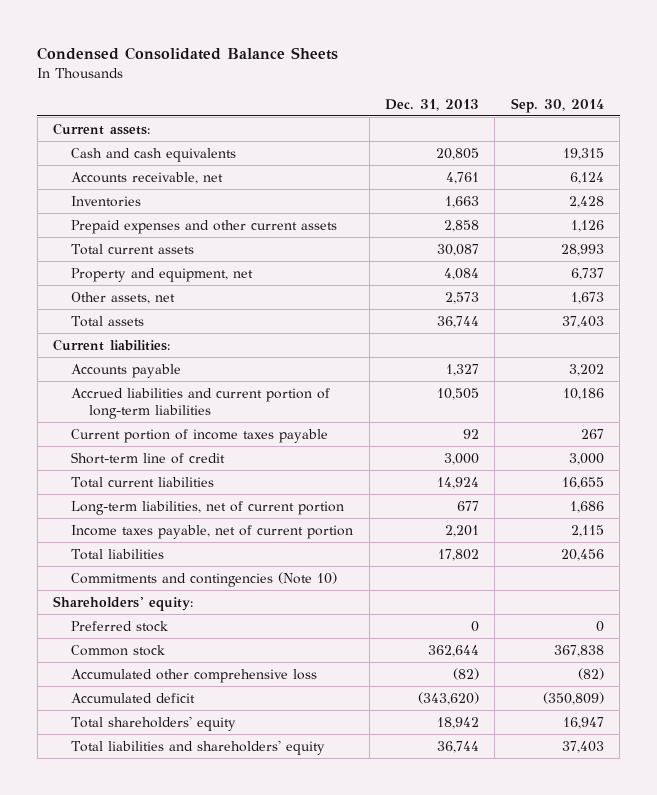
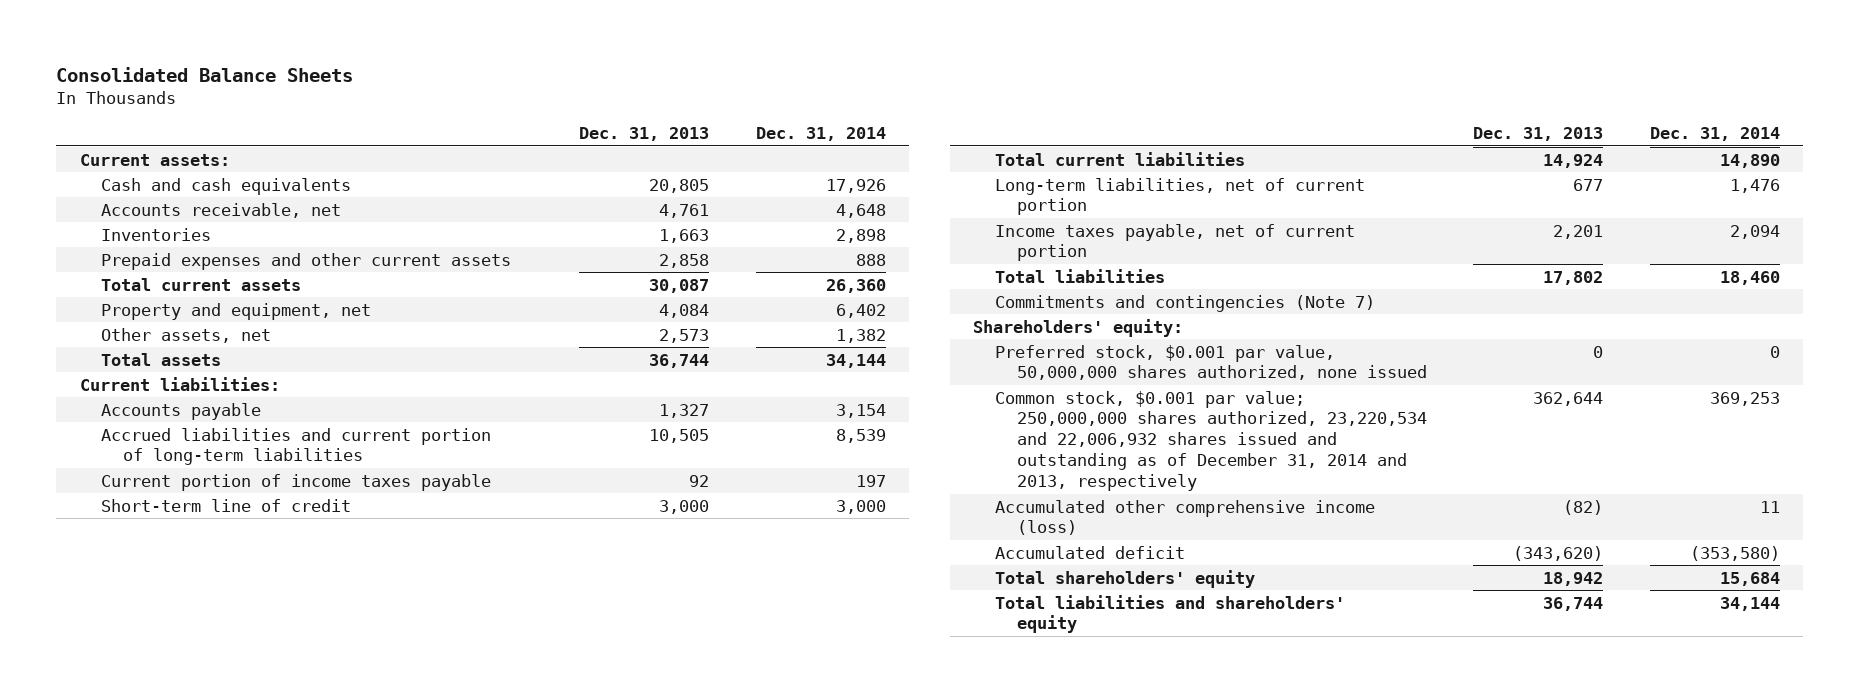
[37,46,339,60] Condensed Consolidated Balance Sheets -> [56,66,354,82] Consolidated Balance Sheets
[510,97,604,113] Sep. 30, 2014 -> none
none -> [755,126,886,141] Dec. 31, 2014
[71,572,338,588] Commitments and contingencies (Note 10) -> [995,294,1376,312] Commitments and contingencies (Note 7)
[71,621,169,633] Preferred stock -> [995,344,1427,381] Preferred stock, $0.001 par value, 50,000,000 shares authorized, none issued
[71,645,166,657] Common stock -> [995,390,1427,492] Common stock, $0.001 par value; 250,000,000 shares authorized, 23,220,534 and 22,006,932 shares issued and outstanding as of December 31, 2014 and 2013, respectively
[71,669,318,684] Accumulated other comprehensive loss -> [995,499,1376,536] Accumulated other comprehensive income (loss)

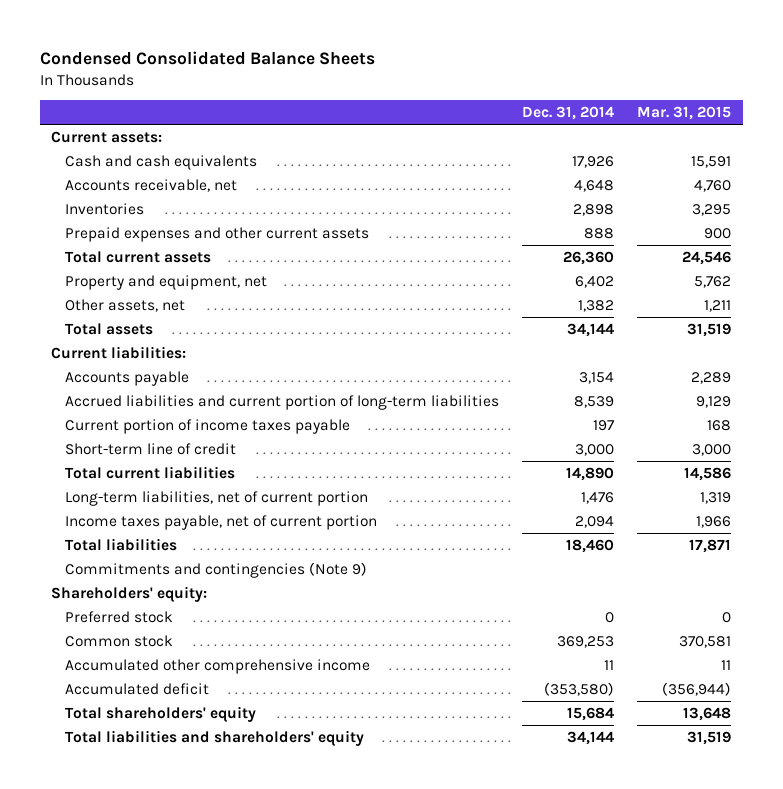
[56,66,354,82] Consolidated Balance Sheets -> [40,50,376,65] Condensed Consolidated Balance Sheets
[579,126,710,141] Dec. 31, 2013 -> none
none -> [637,105,732,120] Mar. 31, 2015
[995,294,1376,312] Commitments and contingencies (Note 7) -> [65,562,368,579] Commitments and contingencies (Note 9)
[995,344,1427,381] Preferred stock, $0.001 par value, 50,000,000 shares authorized, none issued -> [65,611,174,624] Preferred stock
[995,390,1427,492] Common stock, $0.001 par value; 250,000,000 shares authorized, 23,220,534 and 22,006,932 shares issued and outstanding as of December 31, 2014 and 2013, respectively -> [65,635,174,648] Common stock
[995,499,1376,536] Accumulated other comprehensive income (loss) -> [65,659,371,675] Accumulated other comprehensive income

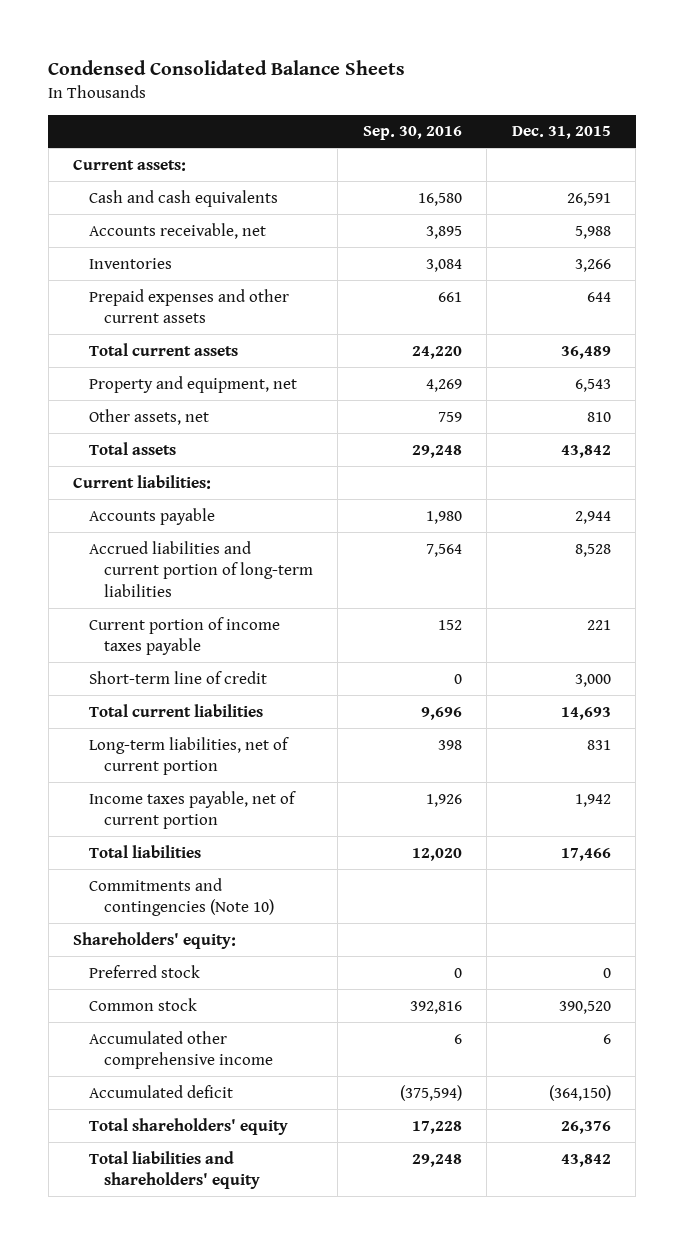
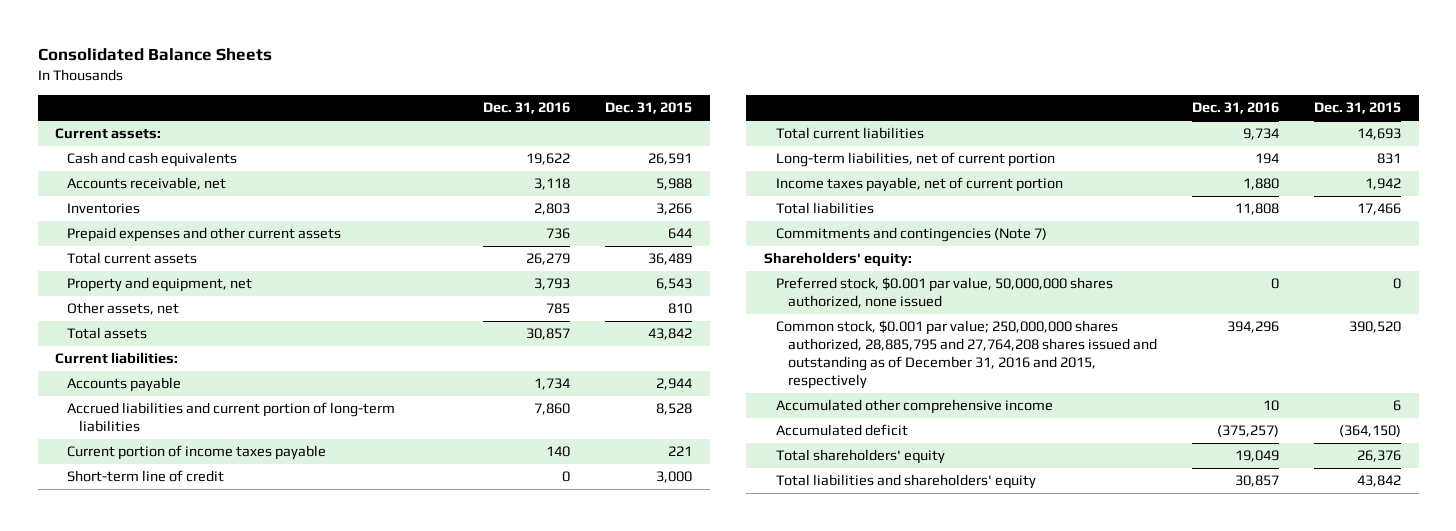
[48,59,406,75] Condensed Consolidated Balance Sheets -> [37,48,272,62] Consolidated Balance Sheets
[362,126,462,141] Sep. 30, 2016 -> none
none -> [482,102,570,115] Dec. 31, 2016
[88,877,274,917] Commitments and contingencies (Note 10) -> [775,227,1047,243] Commitments and contingencies (Note 7)
[88,964,200,978] Preferred stock -> [775,277,1113,309] Preferred stock, $0.001 par value, 50,000,000 shares authorized, none issued
[88,997,197,1011] Common stock -> [775,320,1157,389] Common stock, $0.001 par value; 250,000,000 shares authorized, 28,885,795 and 27,764,208 shares issued and outstanding as of December 31, 2016 and 2015, respectively

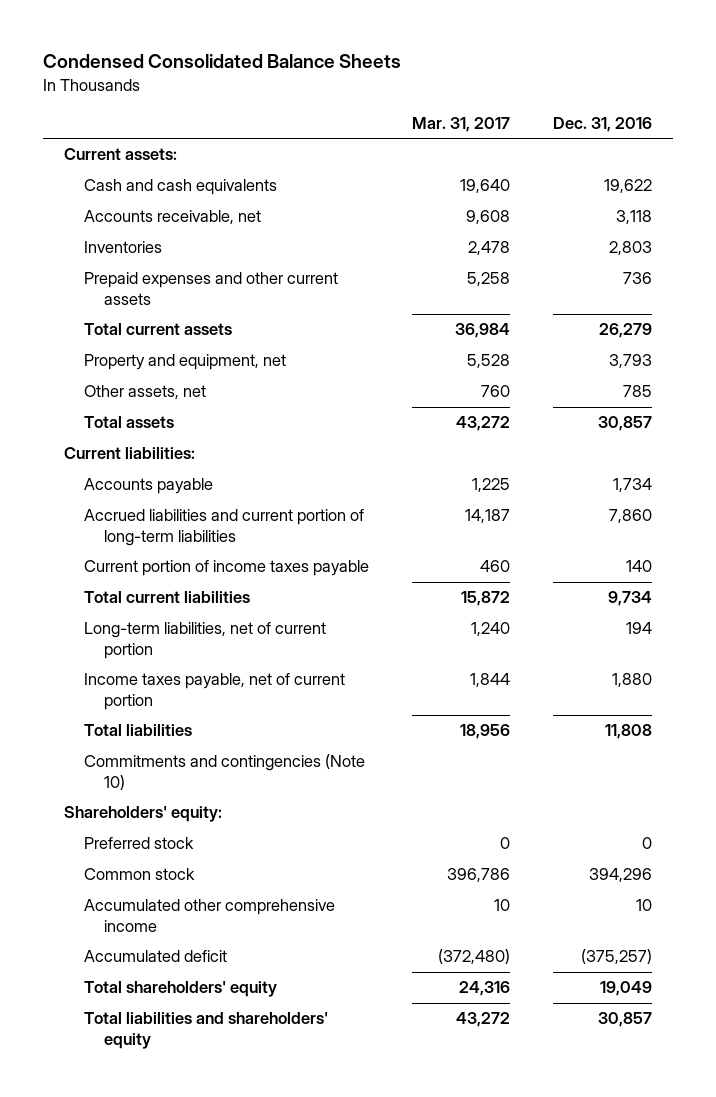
[37,48,272,62] Consolidated Balance Sheets -> [42,54,401,69] Condensed Consolidated Balance Sheets
[605,102,693,115] Dec. 31, 2015 -> none
none -> [411,116,510,132] Mar. 31, 2017
[67,470,225,483] Short-term line of credit -> none
[775,227,1047,243] Commitments and contingencies (Note 7) -> [84,754,366,791] Commitments and contingencies (Note 10)
[775,277,1113,309] Preferred stock, $0.001 par value, 50,000,000 shares authorized, none issued -> [84,837,195,850] Preferred stock
[775,320,1157,389] Common stock, $0.001 par value; 250,000,000 shares authorized, 28,885,795 and 27,764,208 shares issued and outstanding as of December 31, 2016 and 2015, respectively -> [84,868,196,881] Common stock

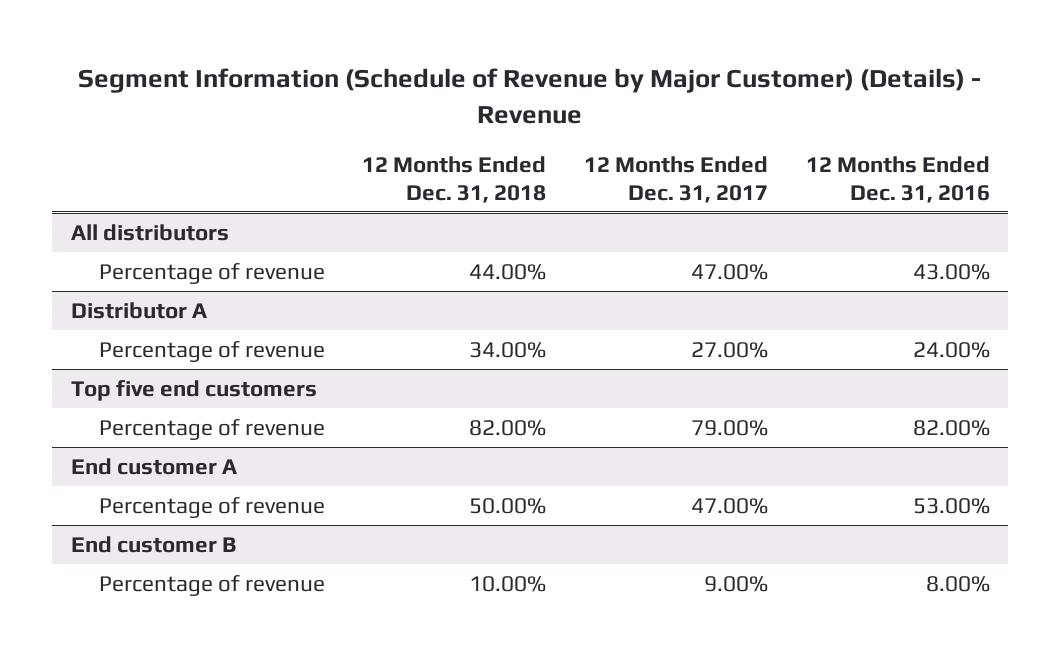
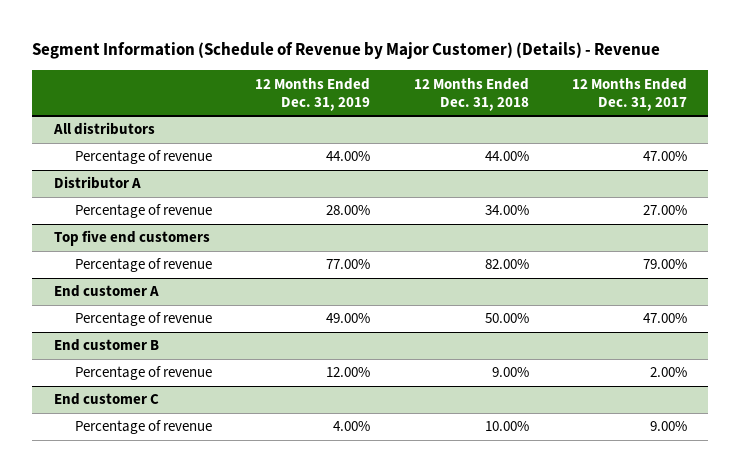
[805,156,990,203] 12 Months Ended Dec. 31, 2016 -> none
none -> [255,77,371,111] 12 Months Ended Dec. 31, 2019
none -> [75,366,213,381] Percentage of revenue
none -> [53,393,159,406] End customer C

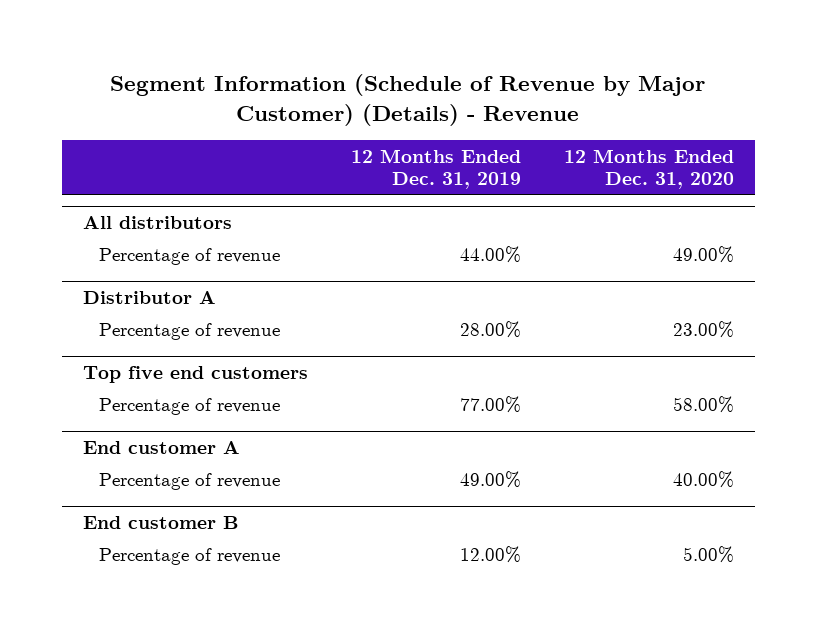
[413,77,529,111] 12 Months Ended Dec. 31, 2018 -> none
[571,77,687,111] 12 Months Ended Dec. 31, 2017 -> none
none -> [563,148,734,189] 12 Months Ended Dec. 31, 2020
[53,393,159,406] End customer C -> none
[75,420,213,435] Percentage of revenue -> none

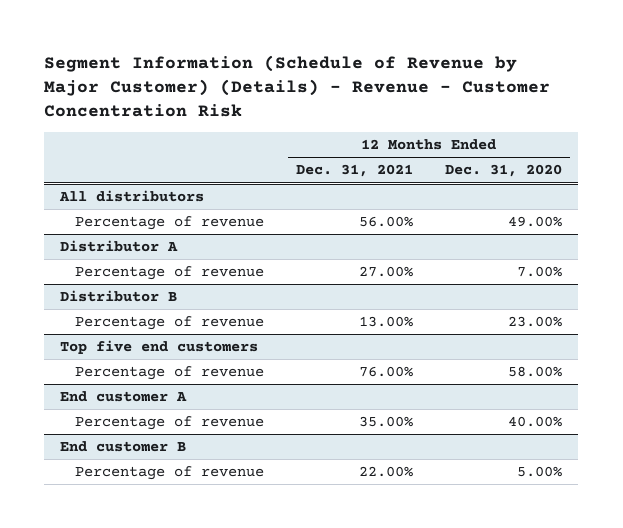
[110,74,706,126] Segment Information (Schedule of Revenue by Major Customer) (Details) - Revenue -> [44,55,551,118] Segment Information (Schedule of Revenue by Major Customer) (Details) - Revenue - Customer Concentration Risk
[350,148,521,189] 12 Months Ended Dec. 31, 2019 -> none
none -> [295,164,413,178] Dec. 31, 2021
none -> [74,266,264,281] Percentage of revenue
none -> [60,290,178,303] Distributor B

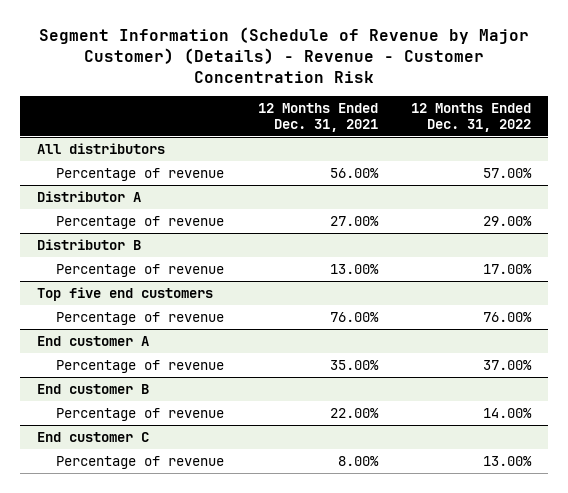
[445,164,563,178] Dec. 31, 2020 -> none
none -> [411,102,532,132] 12 Months Ended Dec. 31, 2022
none -> [36,431,149,442] End customer C
none -> [55,455,224,469] Percentage of revenue

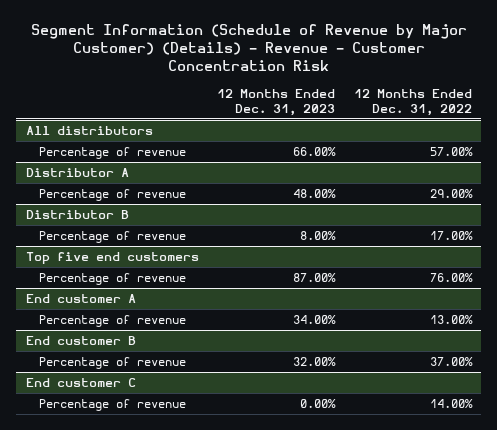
[257,102,378,132] 12 Months Ended Dec. 31, 2021 -> none
none -> [217,89,336,116] 12 Months Ended Dec. 31, 2023
[483,359,533,370] 37.00% -> [429,314,473,324] 13.00%
[483,407,533,418] 14.00% -> [429,356,473,366] 37.00%
[483,455,533,466] 13.00% -> [429,398,473,408] 14.00%

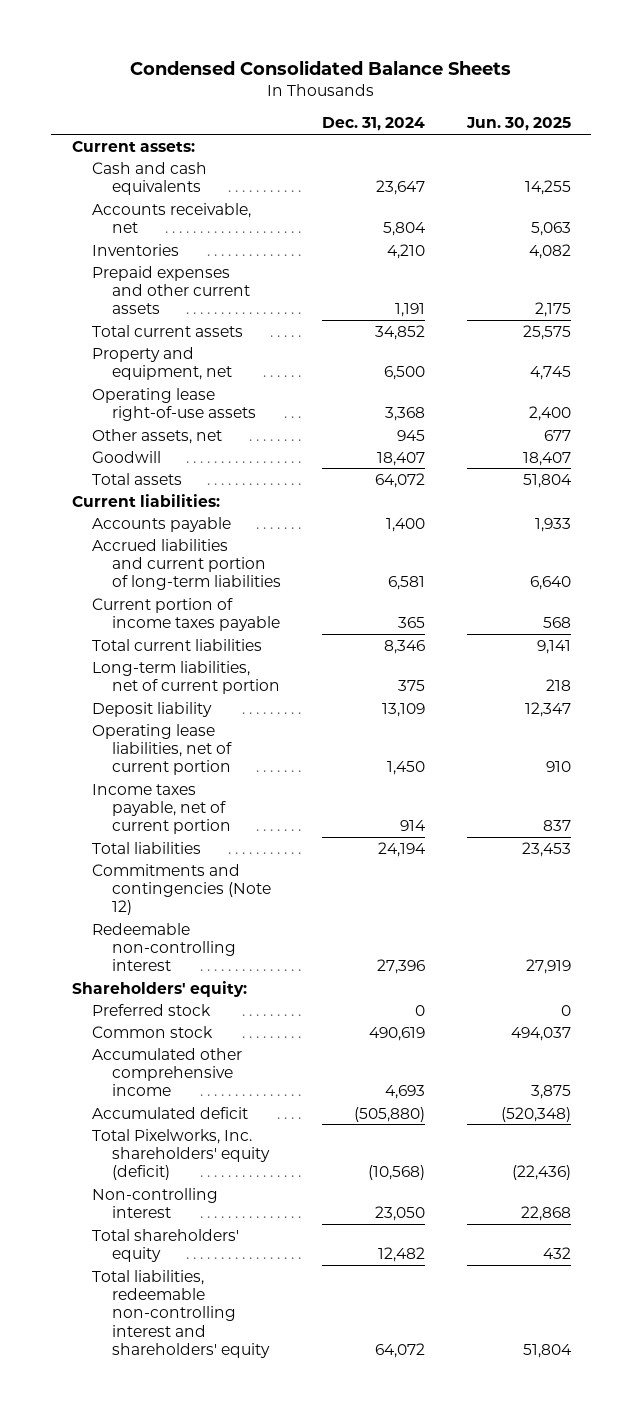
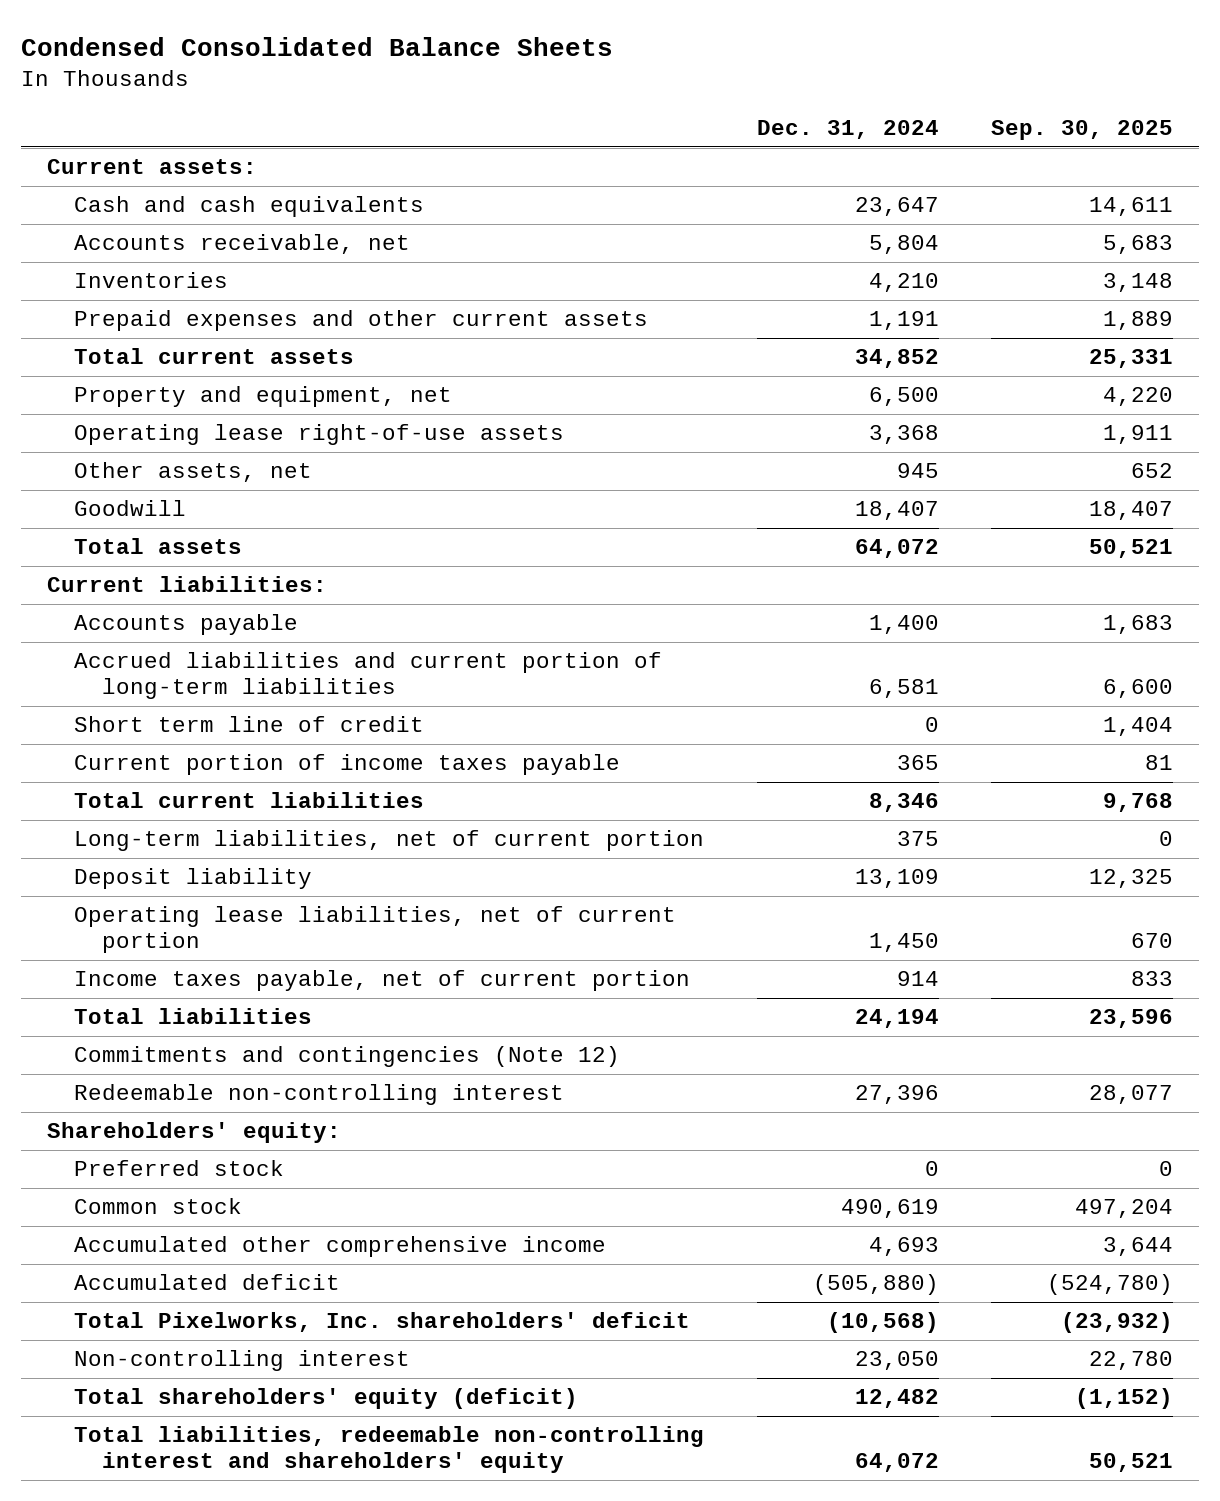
[465,117,571,132] Jun. 30, 2025 -> none
none -> [991,120,1174,141] Sep. 30, 2025
none -> [74,716,425,733] Short term line of credit
[91,1128,270,1181] Total Pixelworks, Inc. shareholders' equity (deficit) -> [74,1312,691,1333] Total Pixelworks, Inc. shareholders' deficit
[91,1228,239,1262] Total shareholders' equity -> [74,1388,579,1410] Total shareholders' equity (deficit)

